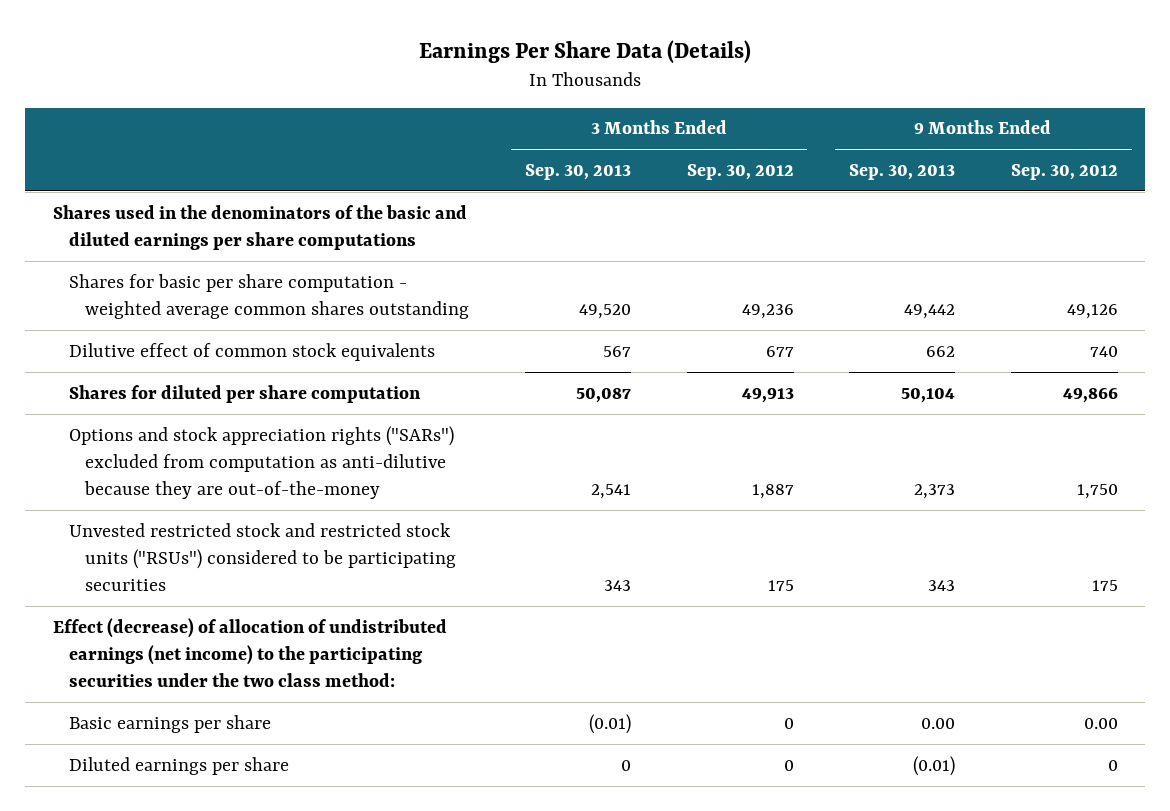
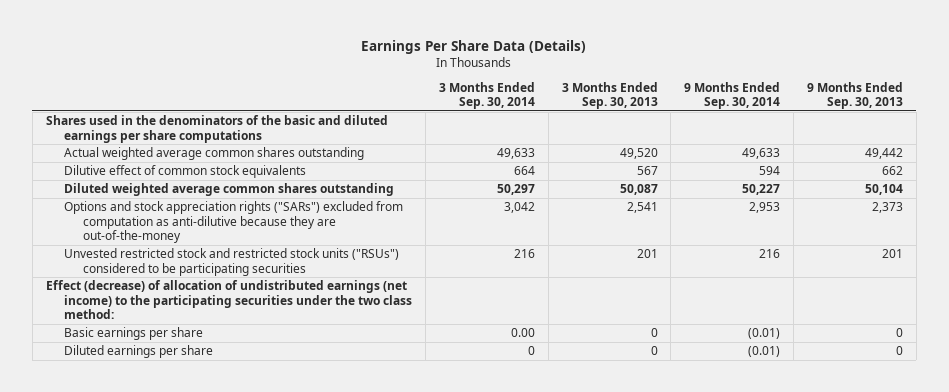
[686,164,794,181] Sep. 30, 2012 -> none
[1010,164,1118,181] Sep. 30, 2012 -> none
none -> [438,81,535,110] 3 Months Ended Sep. 30, 2014
none -> [684,81,781,110] 9 Months Ended Sep. 30, 2014
[69,273,470,319] Shares for basic per share computation - weighted average common shares outstanding -> [64,147,365,161] Actual weighted average common shares outstanding
[69,384,422,403] Shares for diluted per share computation -> [64,183,395,197] Diluted weighted average common shares outstanding
[603,579,631,591] 343 -> [636,249,658,259] 201
[928,579,956,591] 343 -> [881,249,903,259] 201
[588,713,631,734] (0.01) -> [650,328,658,338] 0
[921,717,956,729] 0.00 -> [895,328,903,338] 0
[913,755,956,776] (0.01) -> [895,346,903,356] 0

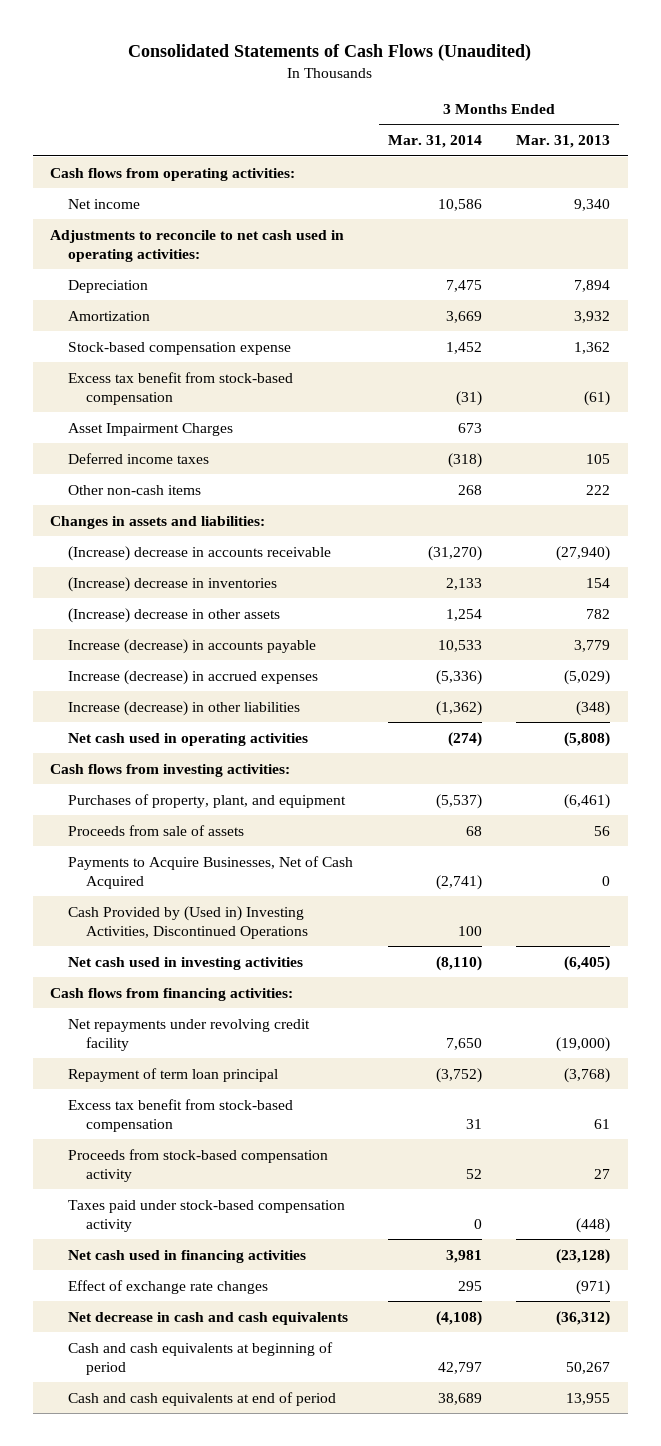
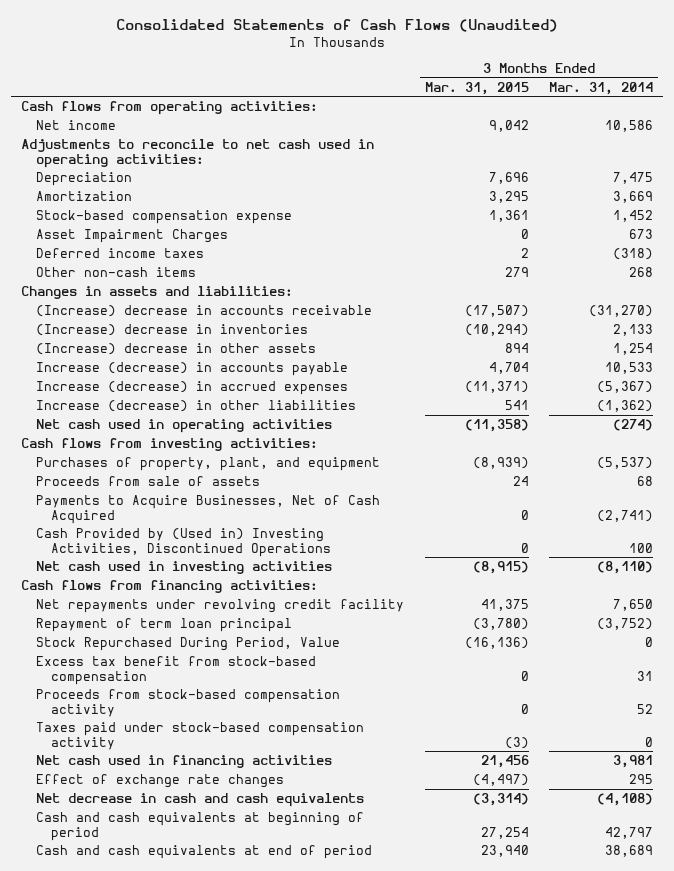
[516,135,611,149] Mar. 31, 2013 -> none
none -> [424,81,529,95] Mar. 31, 2015
[68,371,294,405] Excess tax benefit from stock-based compensation -> none
[435,669,482,685] (5,336) -> [597,380,654,393] (5,367)
none -> [36,636,341,651] Stock Repurchased During Period, Value

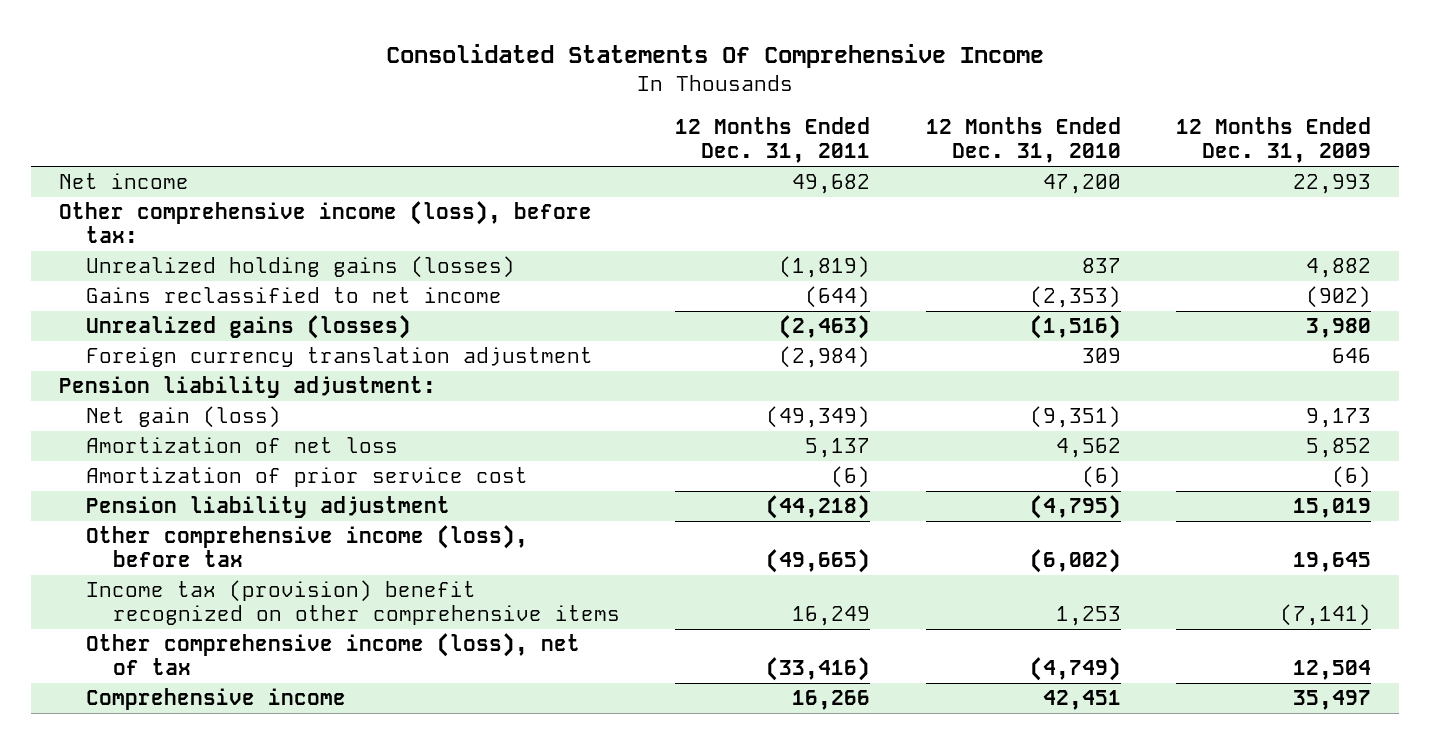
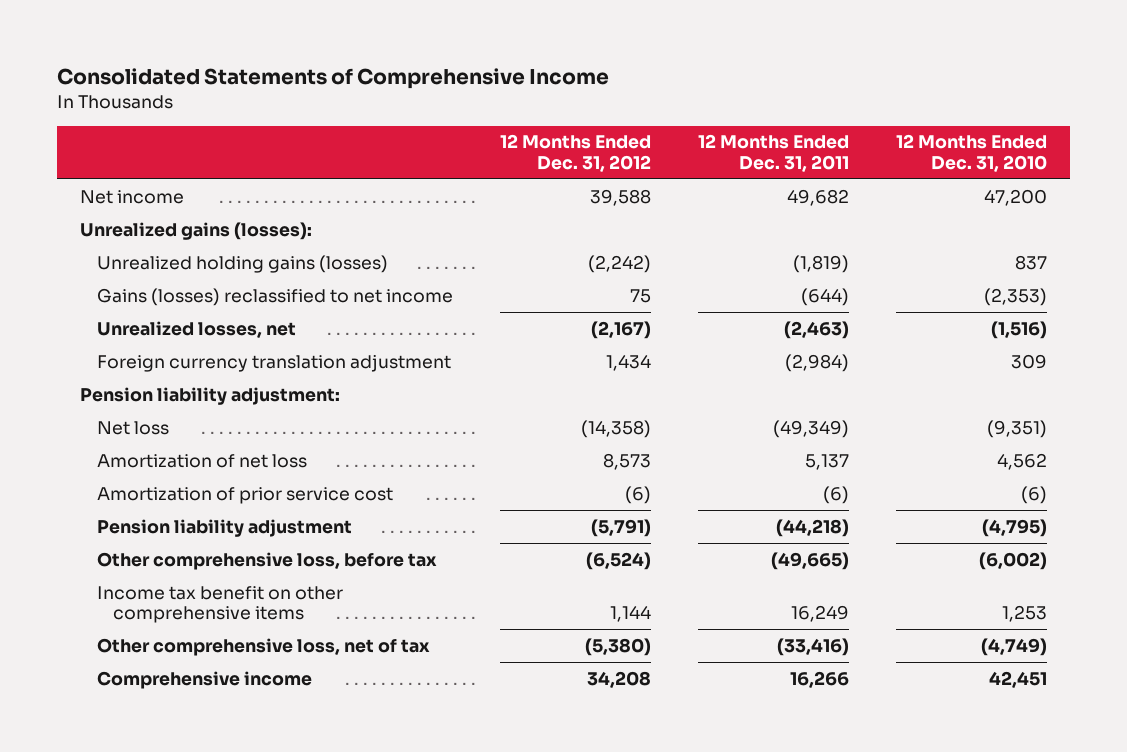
[386,44,1045,69] Consolidated Statements Of Comprehensive Income -> [56,68,609,90] Consolidated Statements of Comprehensive Income
[1176,117,1372,164] 12 Months Ended Dec. 31, 2009 -> none
none -> [499,134,651,172] 12 Months Ended Dec. 31, 2012
[59,201,593,244] Other comprehensive income (loss), before tax: -> none
none -> [80,221,313,240] Unrealized gains (losses):
[85,287,502,304] Gains reclassified to net income -> [96,287,453,306] Gains (losses) reclassified to net income
[85,315,411,340] Unrealized gains (losses) -> [96,320,296,338] Unrealized losses, net
[85,406,281,429] Net gain (loss) -> [96,420,169,435] Net loss
[85,525,528,568] Other comprehensive income (loss), before tax -> [96,551,437,570] Other comprehensive loss, before tax
[85,580,620,626] Income tax (provision) benefit recognized on other comprehensive items -> [96,585,343,624] Income tax benefit on other comprehensive items
[85,633,580,676] Other comprehensive income (loss), net of tax -> [96,637,430,656] Other comprehensive loss, net of tax

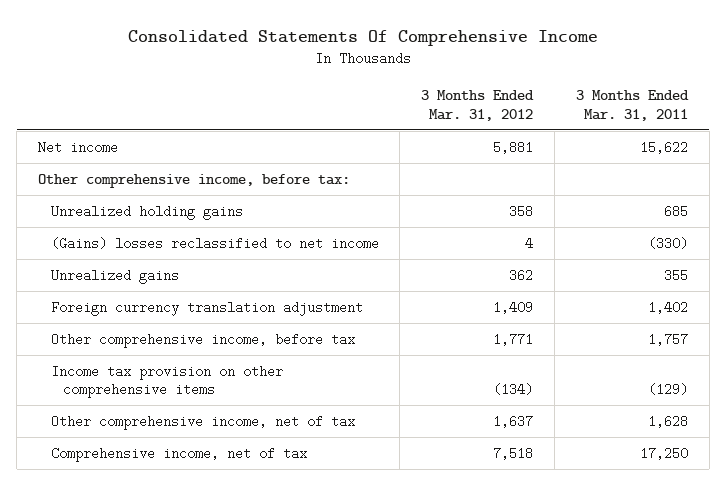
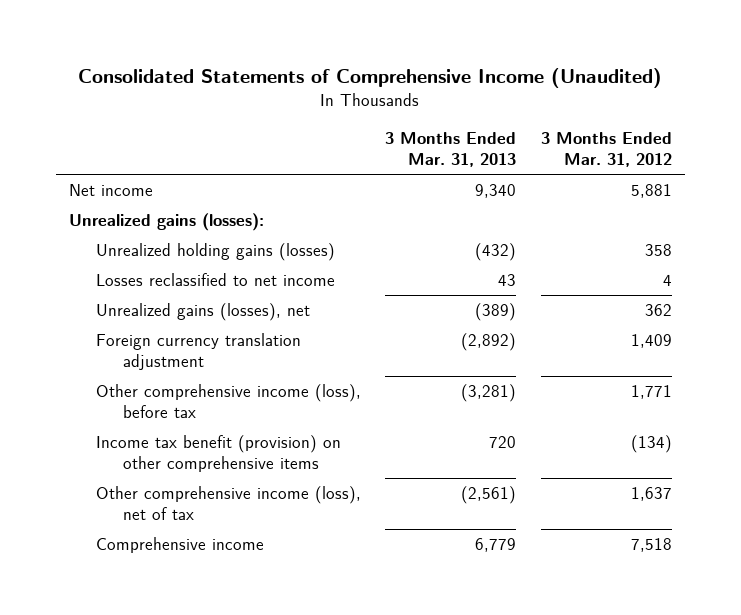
[128,29,599,46] Consolidated Statements Of Comprehensive Income -> [78,67,663,88] Consolidated Statements of Comprehensive Income (Unaudited)
[576,89,690,121] 3 Months Ended Mar. 31, 2011 -> none
none -> [385,132,517,168] 3 Months Ended Mar. 31, 2013
[38,173,351,188] Other comprehensive income, before tax: -> [68,212,264,231] Unrealized gains (losses):
[50,204,243,220] Unrealized holding gains -> [95,242,335,261] Unrealized holding gains (losses)
[50,236,379,250] (Gains) losses reclassified to net income -> [95,272,335,286] Losses reclassified to net income
[50,268,179,284] Unrealized gains -> [95,302,310,321] Unrealized gains (losses), net
[50,332,355,348] Other comprehensive income, before tax -> [95,383,361,419] Other comprehensive income (loss), before tax
[50,364,283,399] Income tax provision on other comprehensive items -> [95,434,341,473] Income tax benefit (provision) on other comprehensive items
[50,414,355,430] Other comprehensive income, net of tax -> [95,485,361,521] Other comprehensive income (loss), net of tax
[50,446,307,462] Comprehensive income, net of tax -> [95,536,264,553] Comprehensive income

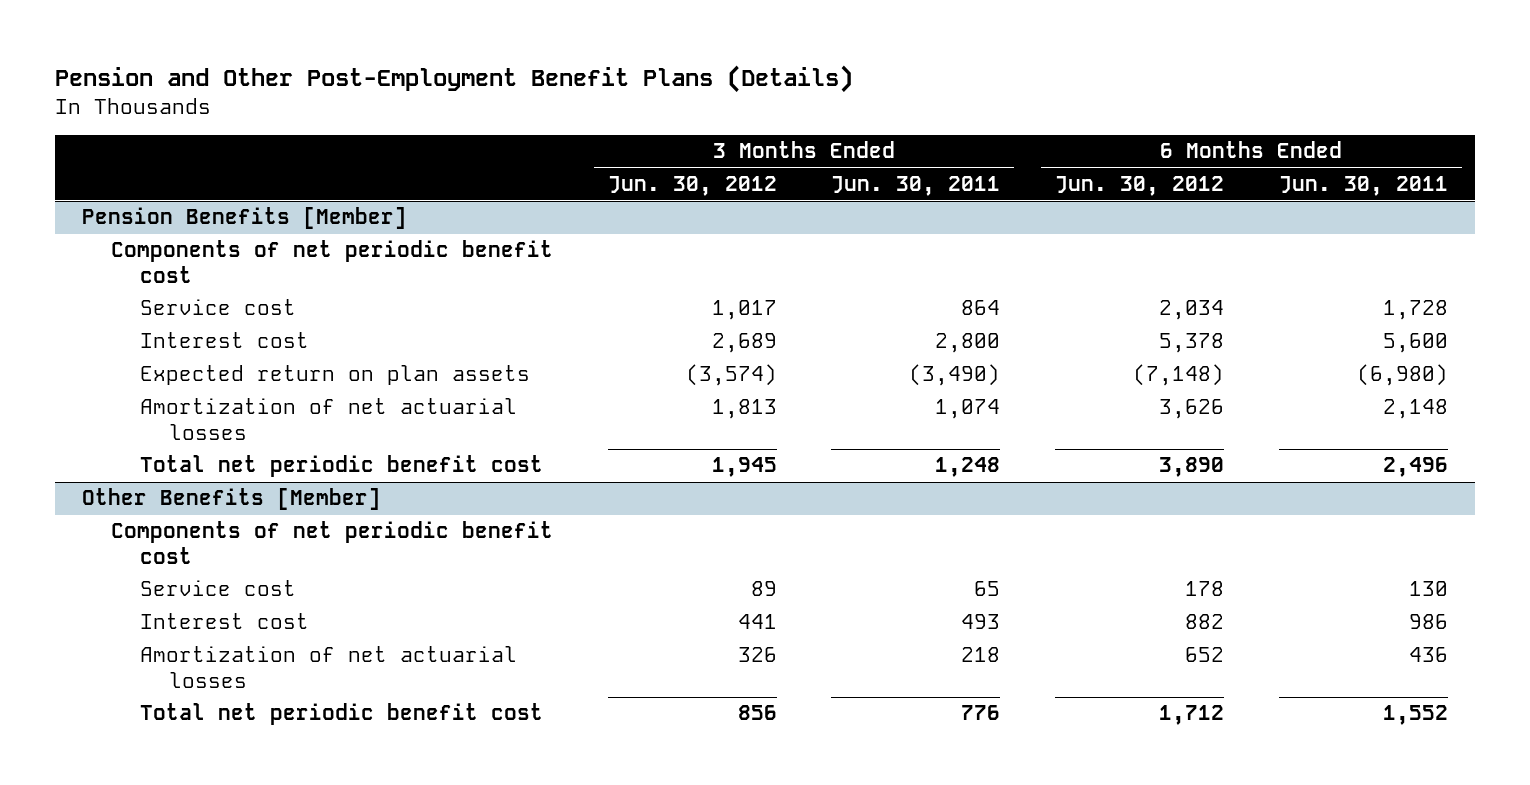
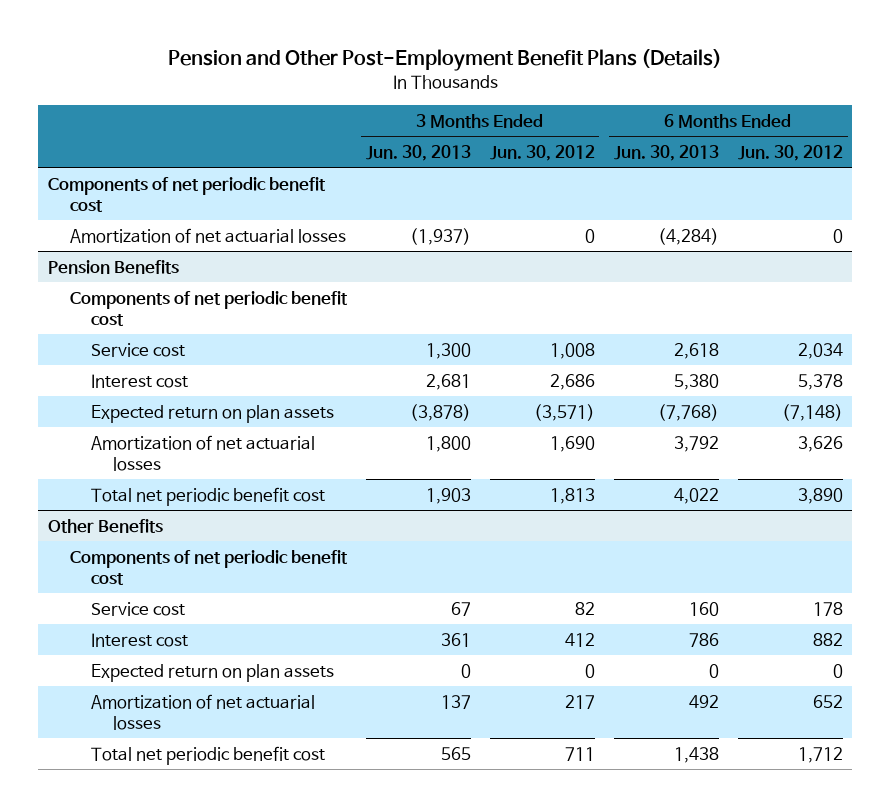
[831,175,1001,196] Jun. 30, 2011 -> none
[1278,175,1448,196] Jun. 30, 2011 -> none
none -> [365,144,471,161] Jun. 30, 2013
none -> [613,144,719,161] Jun. 30, 2013
[81,207,407,230] Pension Benefits [Member] -> none
[139,299,296,316] Service cost -> none
[139,332,309,349] Interest cost -> none
[139,365,530,386] Expected return on plan assets -> none
[139,455,543,478] Total net periodic benefit cost -> none
[81,488,381,511] Other Benefits [Member] -> none
[711,399,777,420] 1,813 -> [584,228,595,243] 0
[1159,399,1225,420] 3,626 -> [832,228,843,243] 0
none -> [47,259,179,274] Pension Benefits
[750,581,777,597] 89 -> [549,342,595,359] 1,008
[1185,581,1225,597] 178 -> [797,342,843,359] 2,034
[737,614,777,630] 441 -> [549,373,595,390] 2,686
[1185,614,1225,630] 882 -> [797,373,843,390] 5,378
none -> [91,404,335,423] Expected return on plan assets
[737,647,777,663] 326 -> [549,435,595,452] 1,690
[1185,647,1225,663] 652 -> [797,435,843,452] 3,626
[737,705,777,721] 856 -> [549,487,595,504] 1,813
[1159,705,1225,726] 1,712 -> [797,487,843,504] 3,890
none -> [47,518,163,533] Other Benefits
none -> [69,549,348,585] Components of net periodic benefit cost
none -> [91,601,186,616] Service cost
none -> [91,632,189,647] Interest cost
none -> [91,663,335,682] Expected return on plan assets
none -> [91,693,316,730] Amortization of net actuarial losses
none -> [91,745,326,765] Total net periodic benefit cost

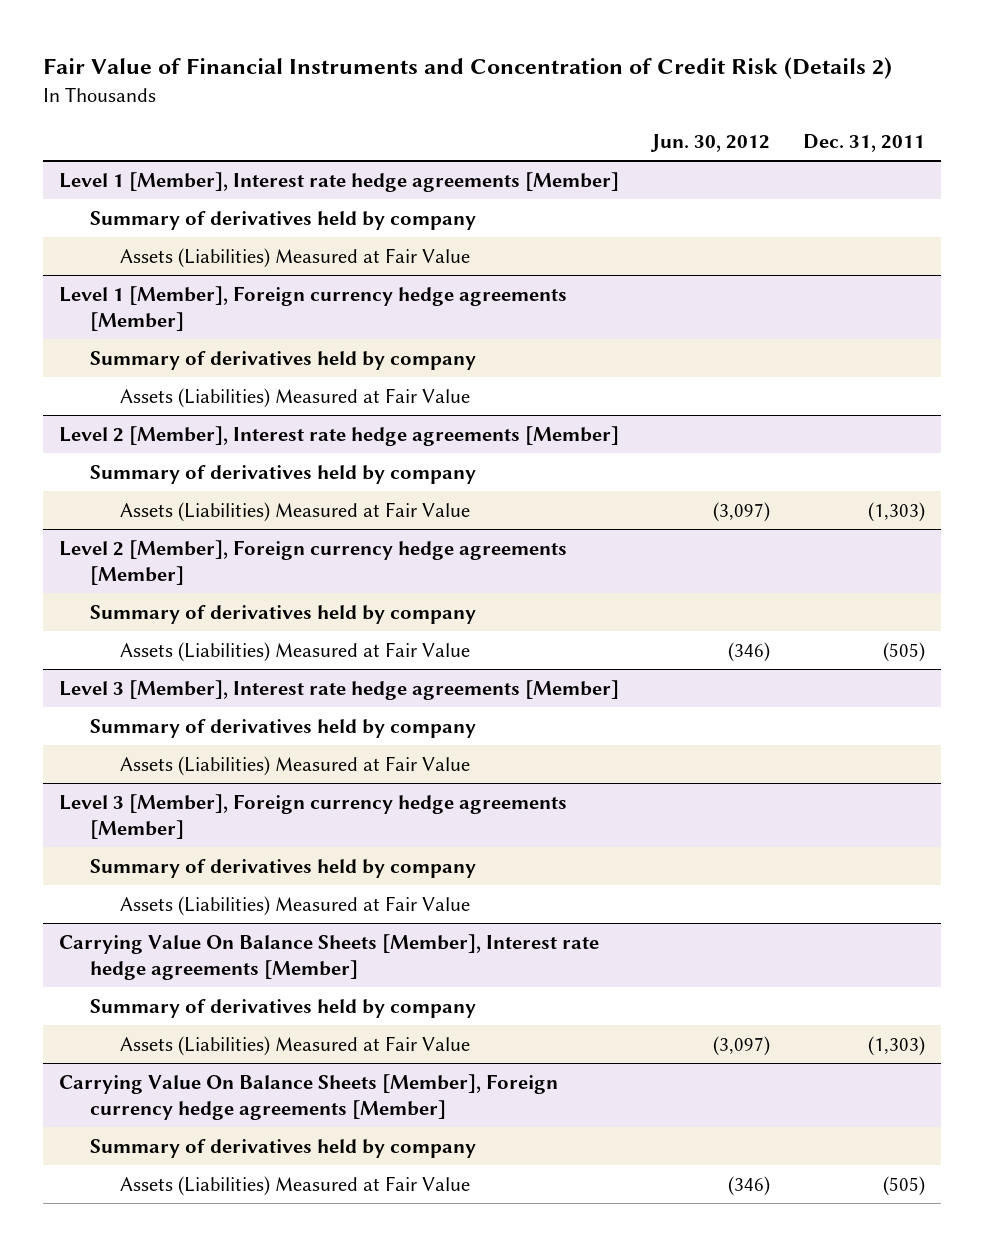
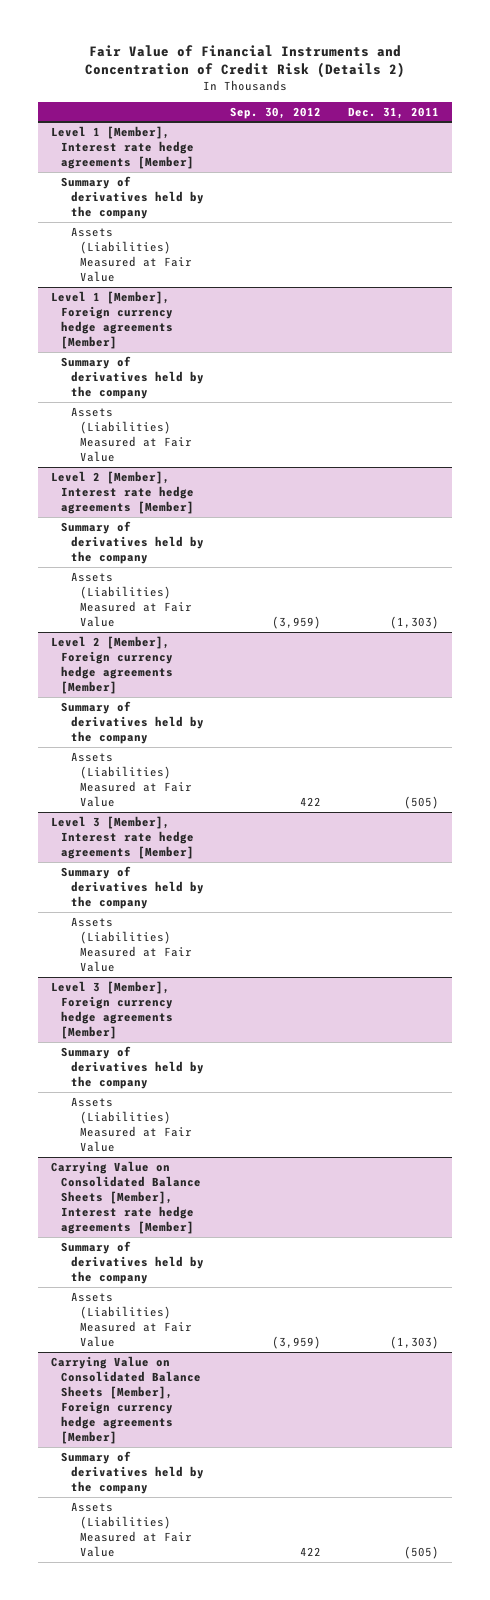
[650,133,771,152] Jun. 30, 2012 -> none
none -> [230,106,322,119] Sep. 30, 2012
[89,210,476,230] Summary of derivatives held by company -> [60,175,204,220] Summary of derivatives held by the company
[89,350,476,370] Summary of derivatives held by company -> [60,355,204,400] Summary of derivatives held by the company
[89,464,476,484] Summary of derivatives held by company -> [60,520,204,565] Summary of derivatives held by the company
[89,604,476,624] Summary of derivatives held by company -> [60,700,204,745] Summary of derivatives held by the company
[89,718,476,738] Summary of derivatives held by company -> [60,865,204,910] Summary of derivatives held by the company
[89,858,476,878] Summary of derivatives held by company -> [60,1045,204,1090] Summary of derivatives held by the company
[59,933,600,980] Carrying Value On Balance Sheets [Member], Interest rate hedge agreements [Member] -> [51,1160,201,1235] Carrying Value on Consolidated Balance Sheets [Member], Interest rate hedge agreements [Member]
[89,998,476,1018] Summary of derivatives held by company -> [60,1240,204,1285] Summary of derivatives held by the company
[59,1073,559,1120] Carrying Value On Balance Sheets [Member], Foreign currency hedge agreements [Member] -> [51,1355,201,1445] Carrying Value on Consolidated Balance Sheets [Member], Foreign currency hedge agreements [Member]
[89,1138,476,1158] Summary of derivatives held by company -> [60,1450,204,1495] Summary of derivatives held by the company

